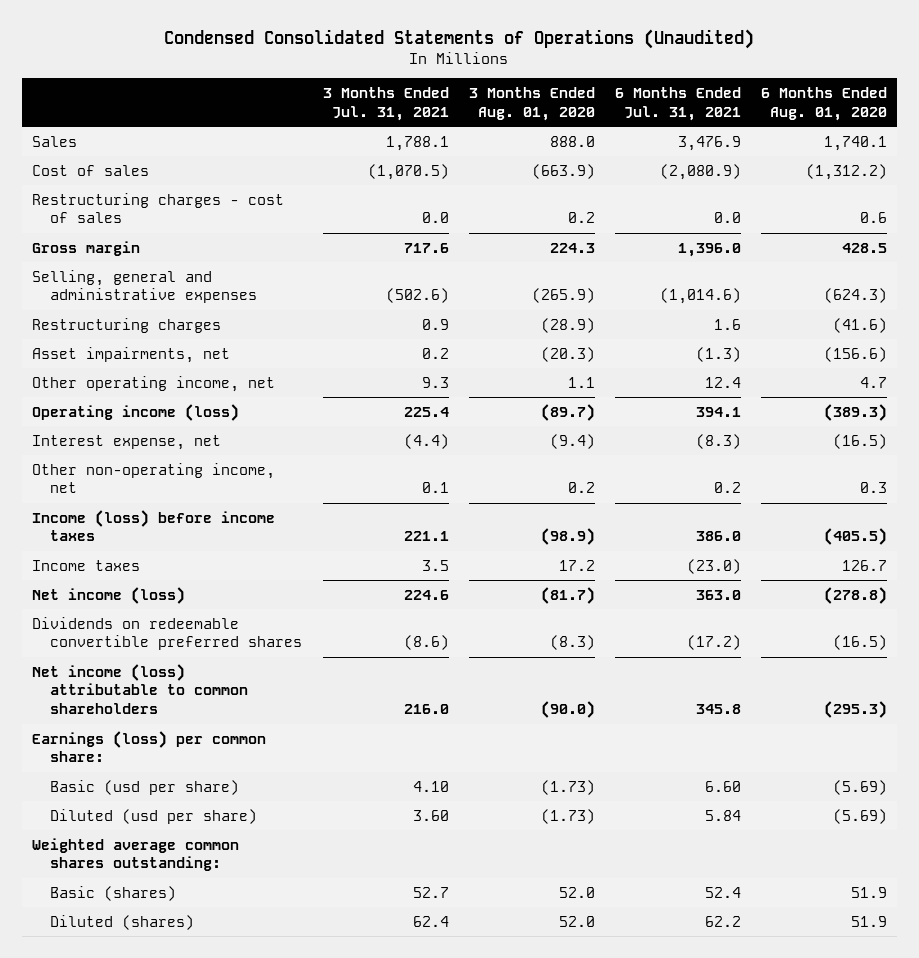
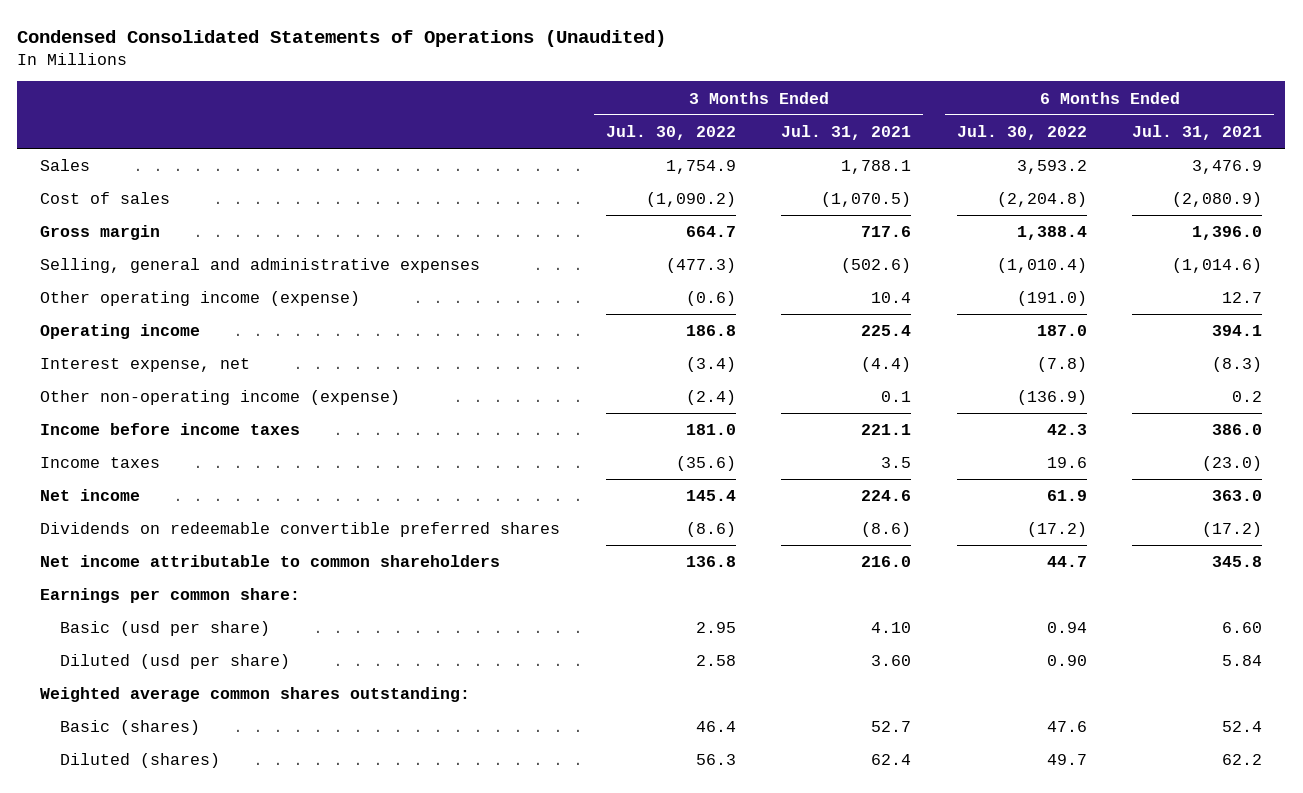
[468,87,595,121] 3 Months Ended Aug. 01, 2020 -> none
[760,87,887,121] 6 Months Ended Aug. 01, 2020 -> none
none -> [605,124,736,140] Jul. 30, 2022
none -> [956,124,1087,140] Jul. 30, 2022
[31,192,284,224] Restructuring charges - cost of sales -> none
[31,317,221,333] Restructuring charges -> none
[31,346,230,363] Asset impairments, net -> none
[31,375,275,392] Other operating income, net -> [40,291,361,307] Other operating income (expense)
[421,376,449,388] 9.3 -> [871,292,912,304] 10.4
[704,376,741,388] 12.4 -> [1222,292,1263,304] 12.7
[31,403,239,421] Operating income (loss) -> [40,324,201,340] Operating income
[31,462,275,494] Other non-operating income, net -> [40,390,401,406] Other non-operating income (expense)
[31,509,275,542] Income (loss) before income taxes -> [40,423,301,436] Income before income taxes
[31,586,185,604] Net income (loss) -> [40,489,141,502] Net income
[31,663,249,715] Net income (loss) attributable to common shareholders -> [40,555,501,568] Net income attributable to common shareholders
[31,730,266,763] Earnings (loss) per common share: -> [40,588,301,604] Earnings per common share:

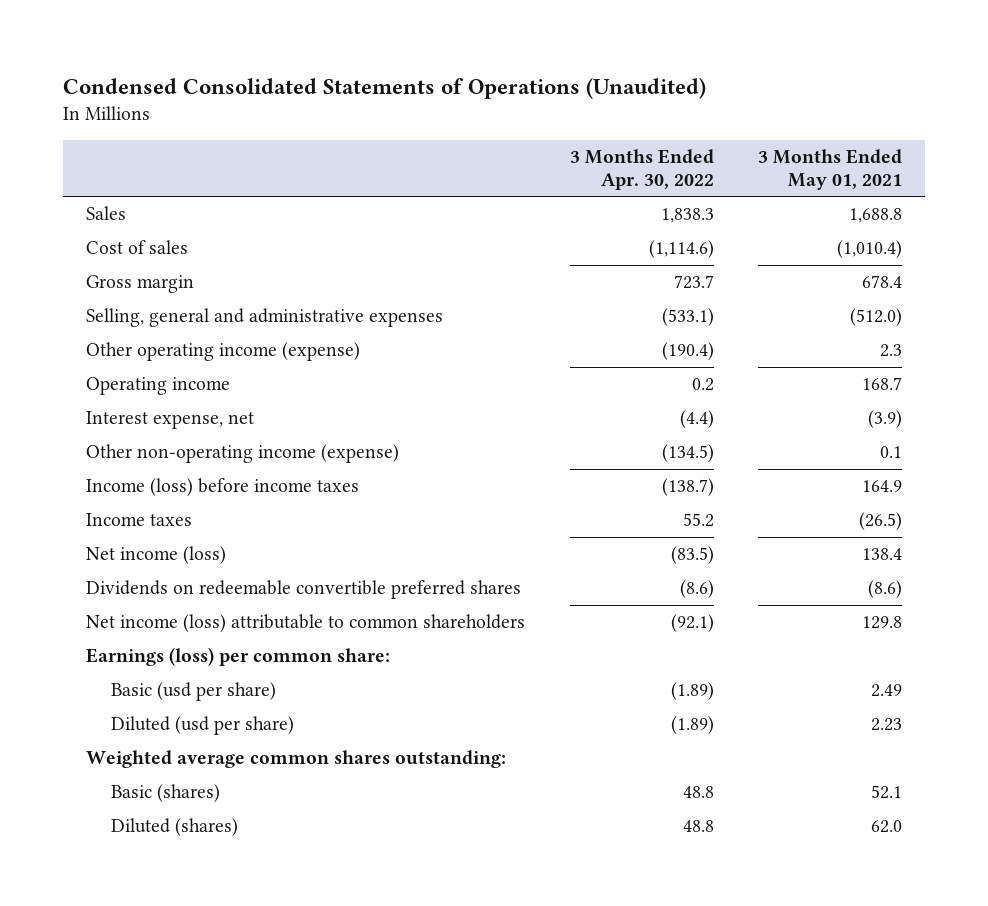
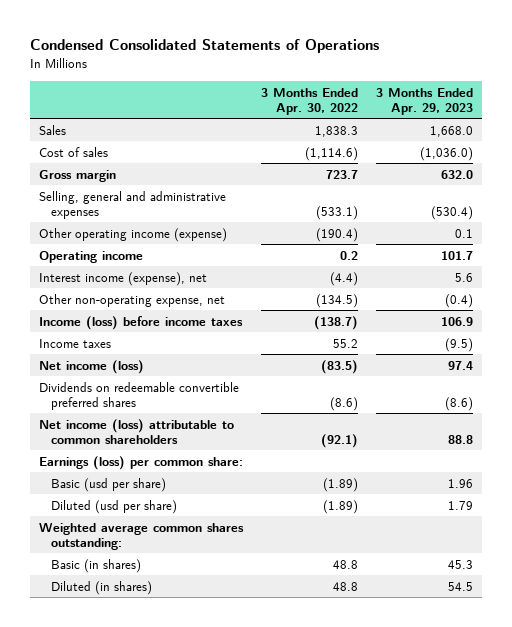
[63,77,707,99] Condensed Consolidated Statements of Operations (Unaudited) -> [29,39,379,54] Condensed Consolidated Statements of Operations
[758,149,903,190] 3 Months Ended May 01, 2021 -> none
none -> [375,87,473,115] 3 Months Ended Apr. 29, 2023
[85,411,254,430] Interest expense, net -> [38,271,207,286] Interest income (expense), net
[85,444,399,464] Other non-operating income (expense) -> [38,293,225,307] Other non-operating expense, net
[111,784,221,803] Basic (shares) -> [51,558,142,573] Basic (in shares)
[111,818,239,837] Diluted (shares) -> [51,580,153,595] Diluted (in shares)

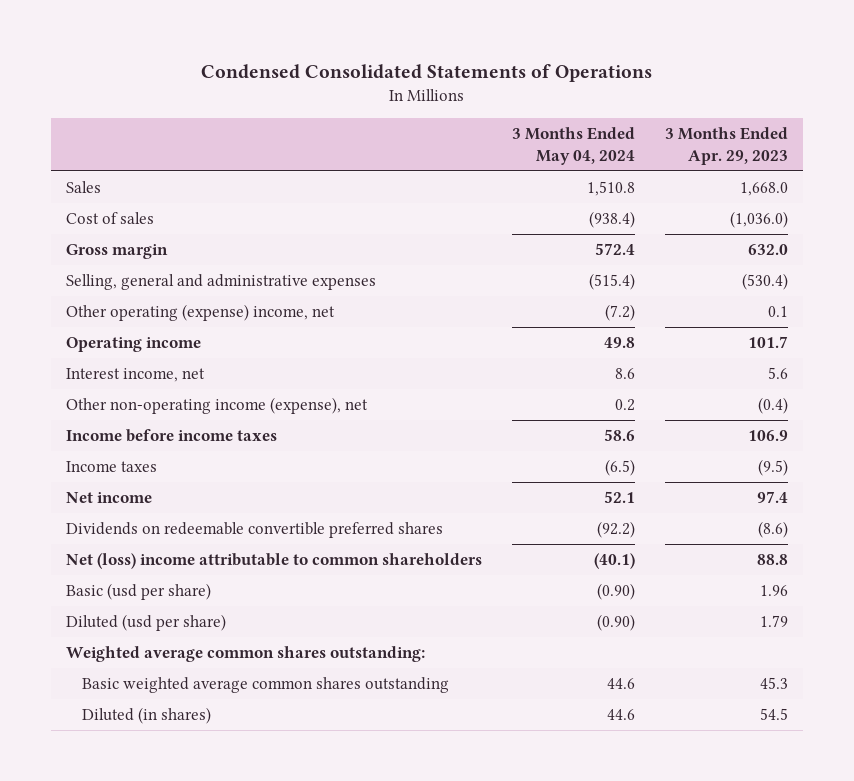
[260,87,358,115] 3 Months Ended Apr. 30, 2022 -> none
none -> [512,127,636,165] 3 Months Ended May 04, 2024
[38,227,227,242] Other operating income (expense) -> [66,304,336,322] Other operating (expense) income, net
[38,271,207,286] Interest income (expense), net -> [66,368,206,383] Interest income, net
[38,293,225,307] Other non-operating expense, net -> [66,397,369,415] Other non-operating income (expense), net
[38,315,243,330] Income (loss) before income taxes -> [66,429,278,443] Income before income taxes
[38,359,144,374] Net income (loss) -> [66,492,153,504] Net income
[38,455,243,470] Earnings (loss) per common share: -> none
[38,418,234,444] Net income (loss) attributable to common shareholders -> [66,553,483,570] Net (loss) income attributable to common shareholders
[51,558,142,573] Basic (in shares) -> [81,677,449,694] Basic weighted average common shares outstanding

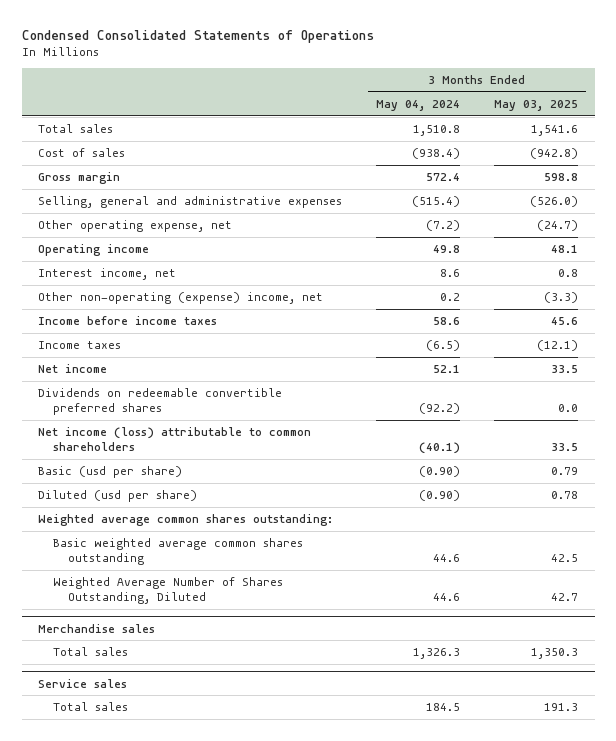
[665,127,789,165] 3 Months Ended Apr. 29, 2023 -> none
none -> [493,99,578,111] May 03, 2025
[66,181,102,194] Sales -> [38,123,114,133] Total sales
[66,304,336,322] Other operating (expense) income, net -> [38,219,233,232] Other operating expense, net
[66,397,369,415] Other non-operating income (expense), net -> [38,291,324,304] Other non-operating (expense) income, net
[66,553,483,570] Net (loss) income attributable to common shareholders -> [38,426,312,452] Net income (loss) attributable to common shareholders
[81,707,211,725] Diluted (in shares) -> [52,576,283,605] Weighted Average Number of Shares Outstanding, Diluted
none -> [38,623,156,633] Merchandise sales
none -> [52,646,128,656] Total sales
none -> [38,678,128,688] Service sales
none -> [52,701,128,711] Total sales

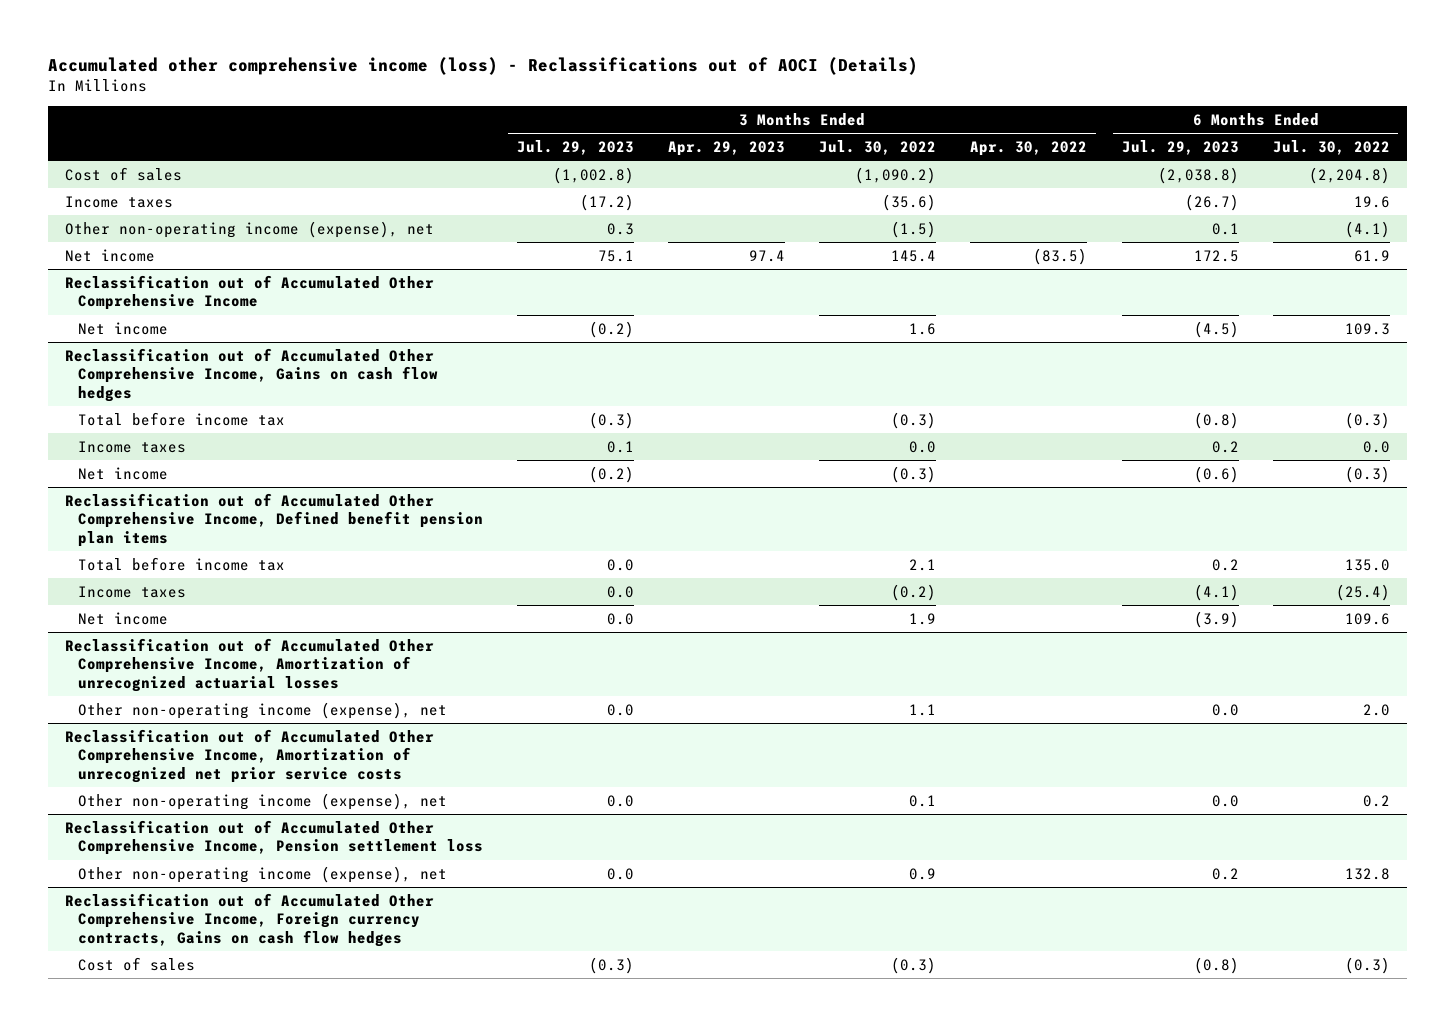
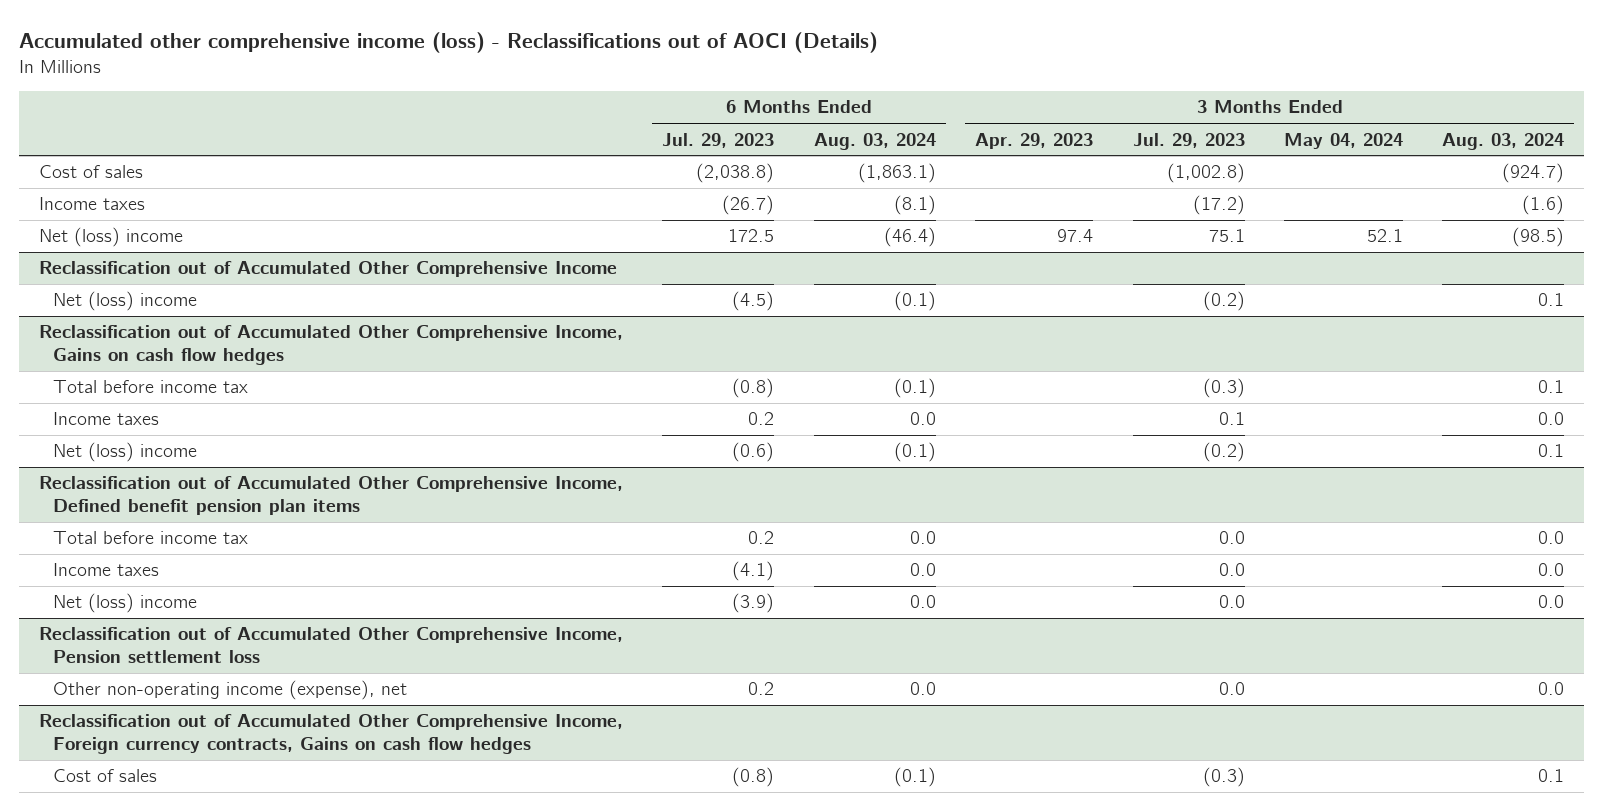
[819,139,937,155] Jul. 30, 2022 -> none
[970,140,1088,156] Apr. 30, 2022 -> none
[1272,139,1390,155] Jul. 30, 2022 -> none
none -> [813,132,936,150] Aug. 03, 2024
none -> [1283,132,1403,149] May 04, 2024
none -> [1442,132,1565,150] Aug. 03, 2024
[65,220,435,238] Other non-operating income (expense), net -> none
[65,248,156,262] Net income -> [38,227,183,248] Net (loss) income
[77,321,168,335] Net income -> [53,291,198,312] Net (loss) income
[77,466,168,480] Net income -> [53,442,198,463] Net (loss) income
[65,637,435,692] Reclassification out of Accumulated Other Comprehensive Income, Amortization of unrecognized actuarial losses -> none
[77,701,447,719] Other non-operating income (expense), net -> none
[65,728,435,783] Reclassification out of Accumulated Other Comprehensive Income, Amortization of unrecognized net prior service costs -> none
[77,792,447,810] Other non-operating income (expense), net -> none
[77,611,168,625] Net income -> [53,593,198,614] Net (loss) income

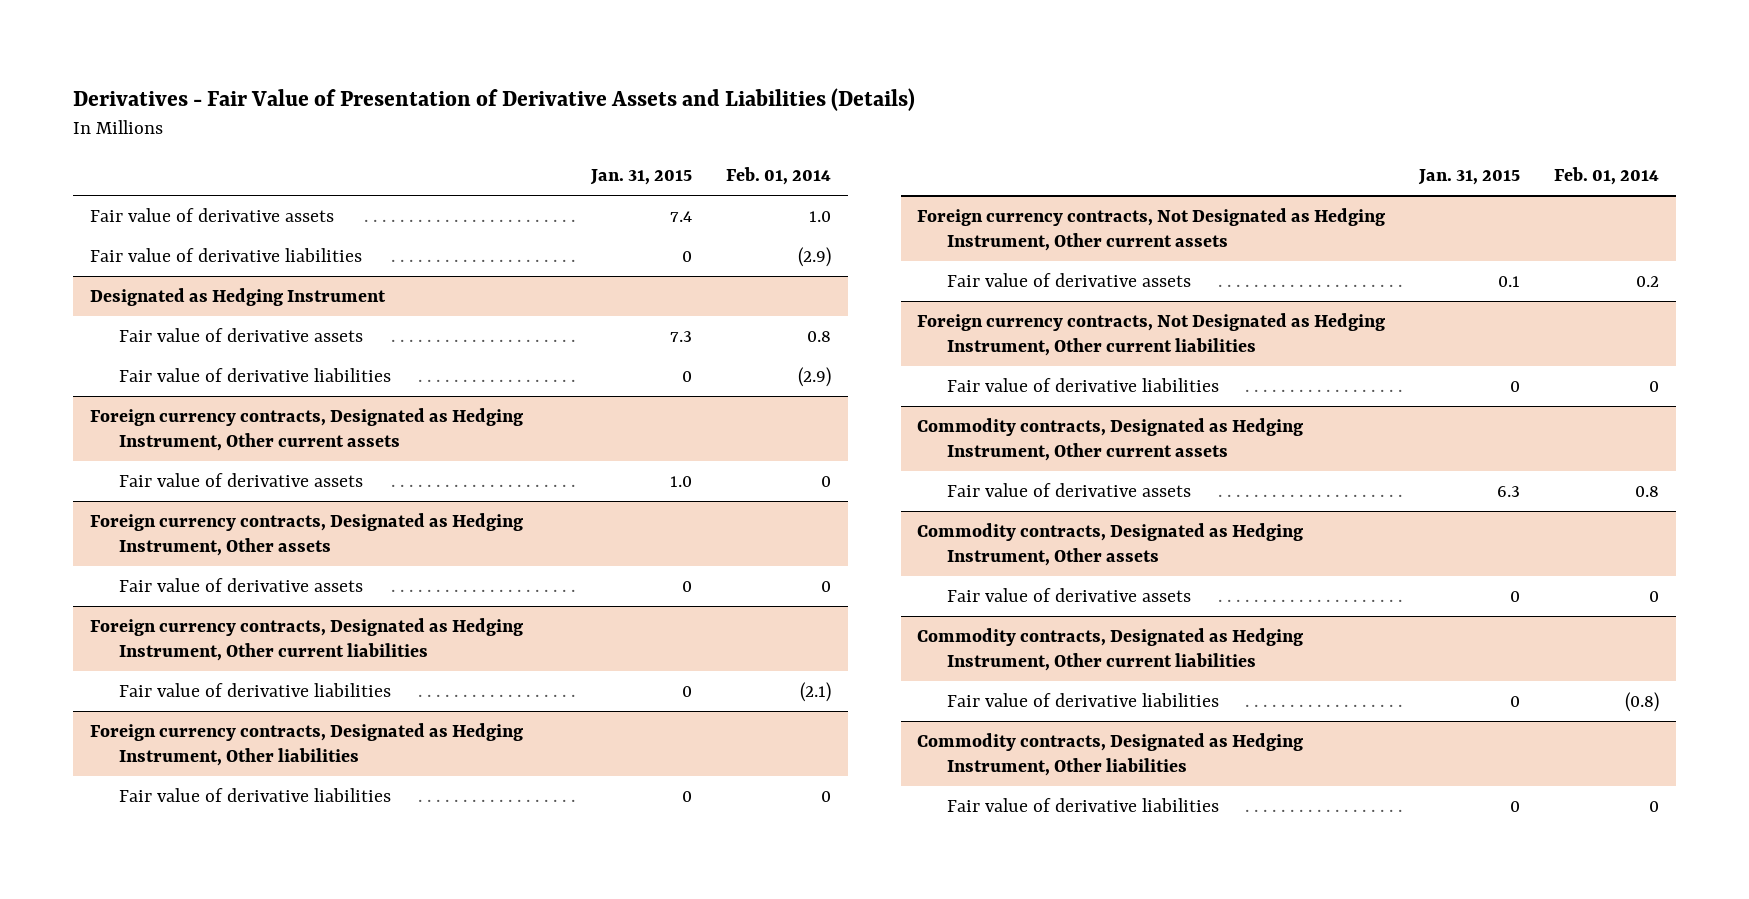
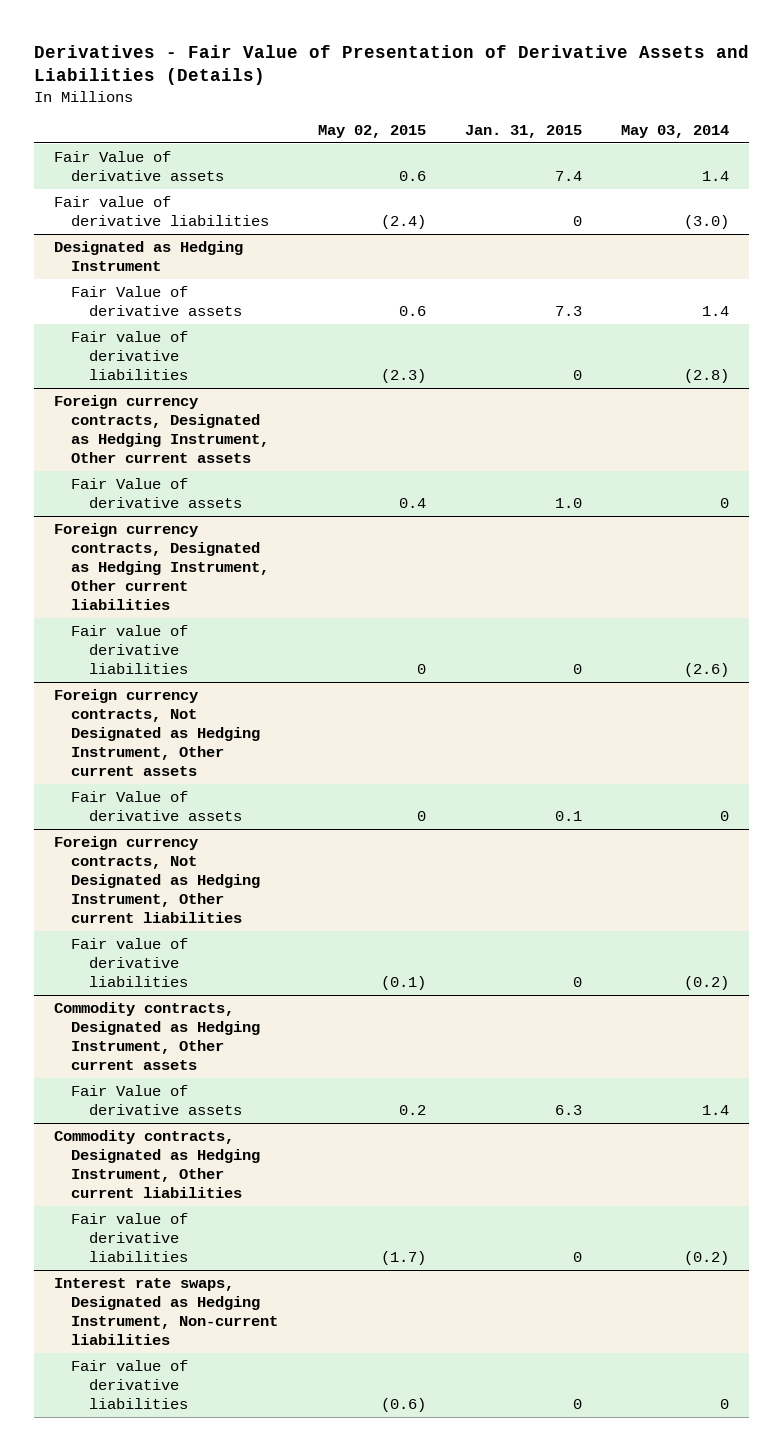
[726,167,832,186] Feb. 01, 2014 -> none
none -> [317,125,426,139] May 02, 2015
none -> [621,125,730,139] May 03, 2014
[89,208,334,223] Fair value of derivative assets -> [53,150,225,181] Fair Value of derivative assets
[119,328,364,343] Fair value of derivative assets -> [71,285,243,316] Fair Value of derivative assets
[89,513,523,556] Foreign currency contracts, Designated as Hedging Instrument, Other assets -> none
[119,578,364,593] Fair value of derivative assets -> none
[119,473,364,488] Fair value of derivative assets -> [71,477,243,508] Fair Value of derivative assets
[89,723,523,766] Foreign currency contracts, Designated as Hedging Instrument, Other liabilities -> none
[119,788,392,803] Fair value of derivative liabilities -> none
[946,273,1191,288] Fair value of derivative assets -> [71,790,243,821] Fair Value of derivative assets
[917,523,1304,566] Commodity contracts, Designated as Hedging Instrument, Other assets -> none
[946,588,1191,603] Fair value of derivative assets -> none
[946,483,1191,498] Fair value of derivative assets -> [71,1084,243,1115] Fair Value of derivative assets
[917,733,1304,776] Commodity contracts, Designated as Hedging Instrument, Other liabilities -> none
none -> [53,1277,279,1346] Interest rate swaps, Designated as Hedging Instrument, Non-current liabilities

